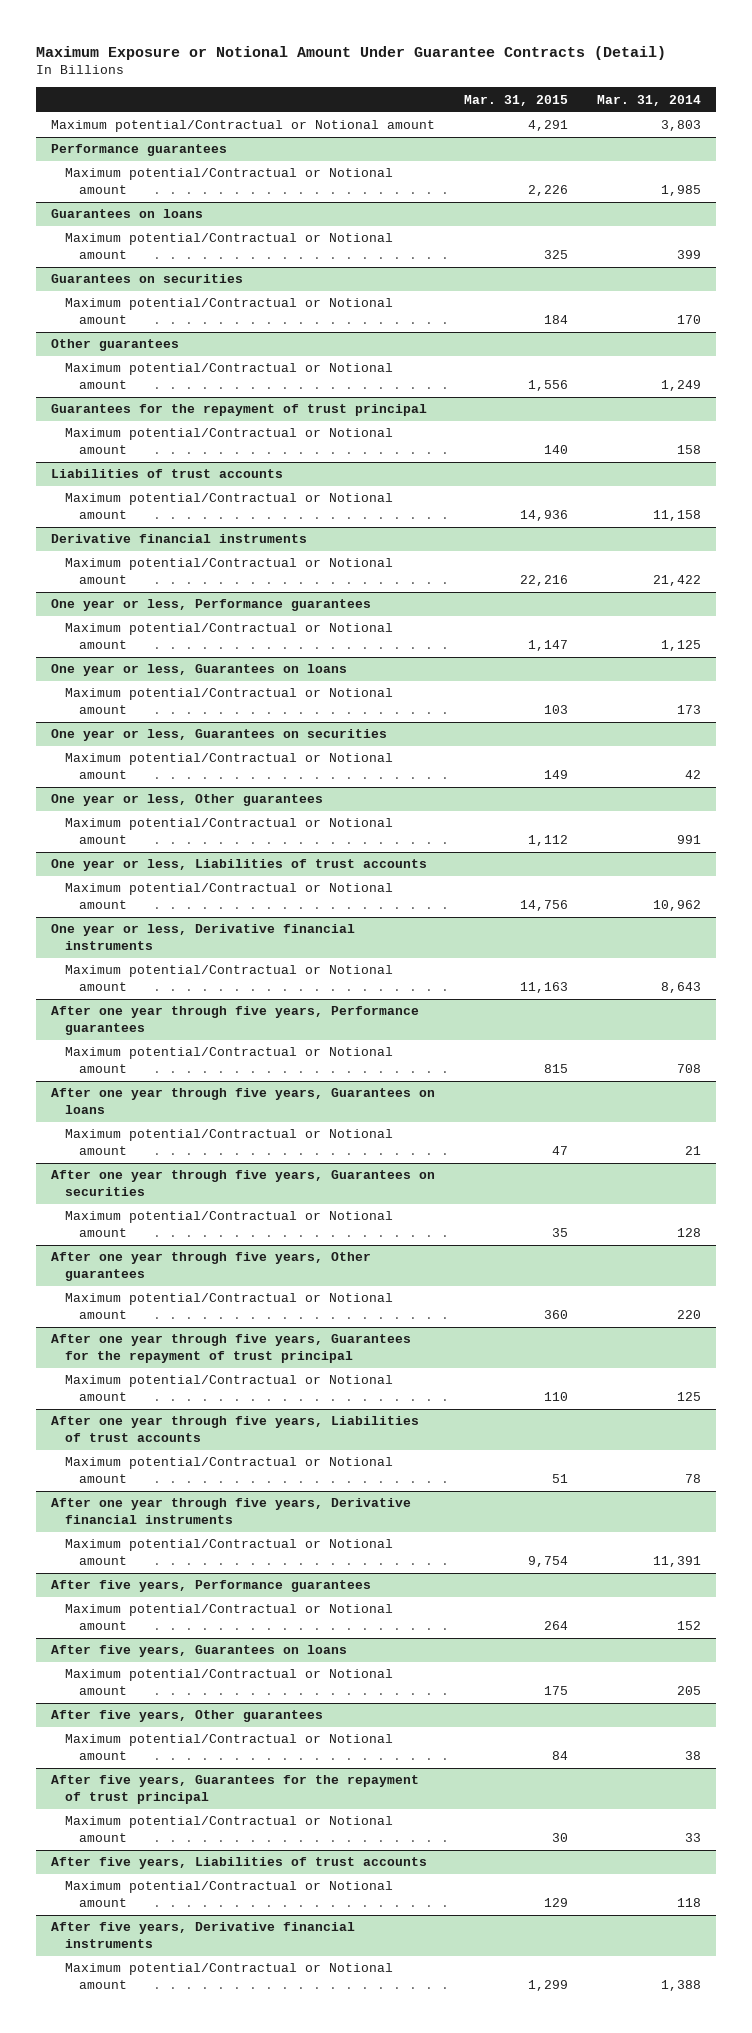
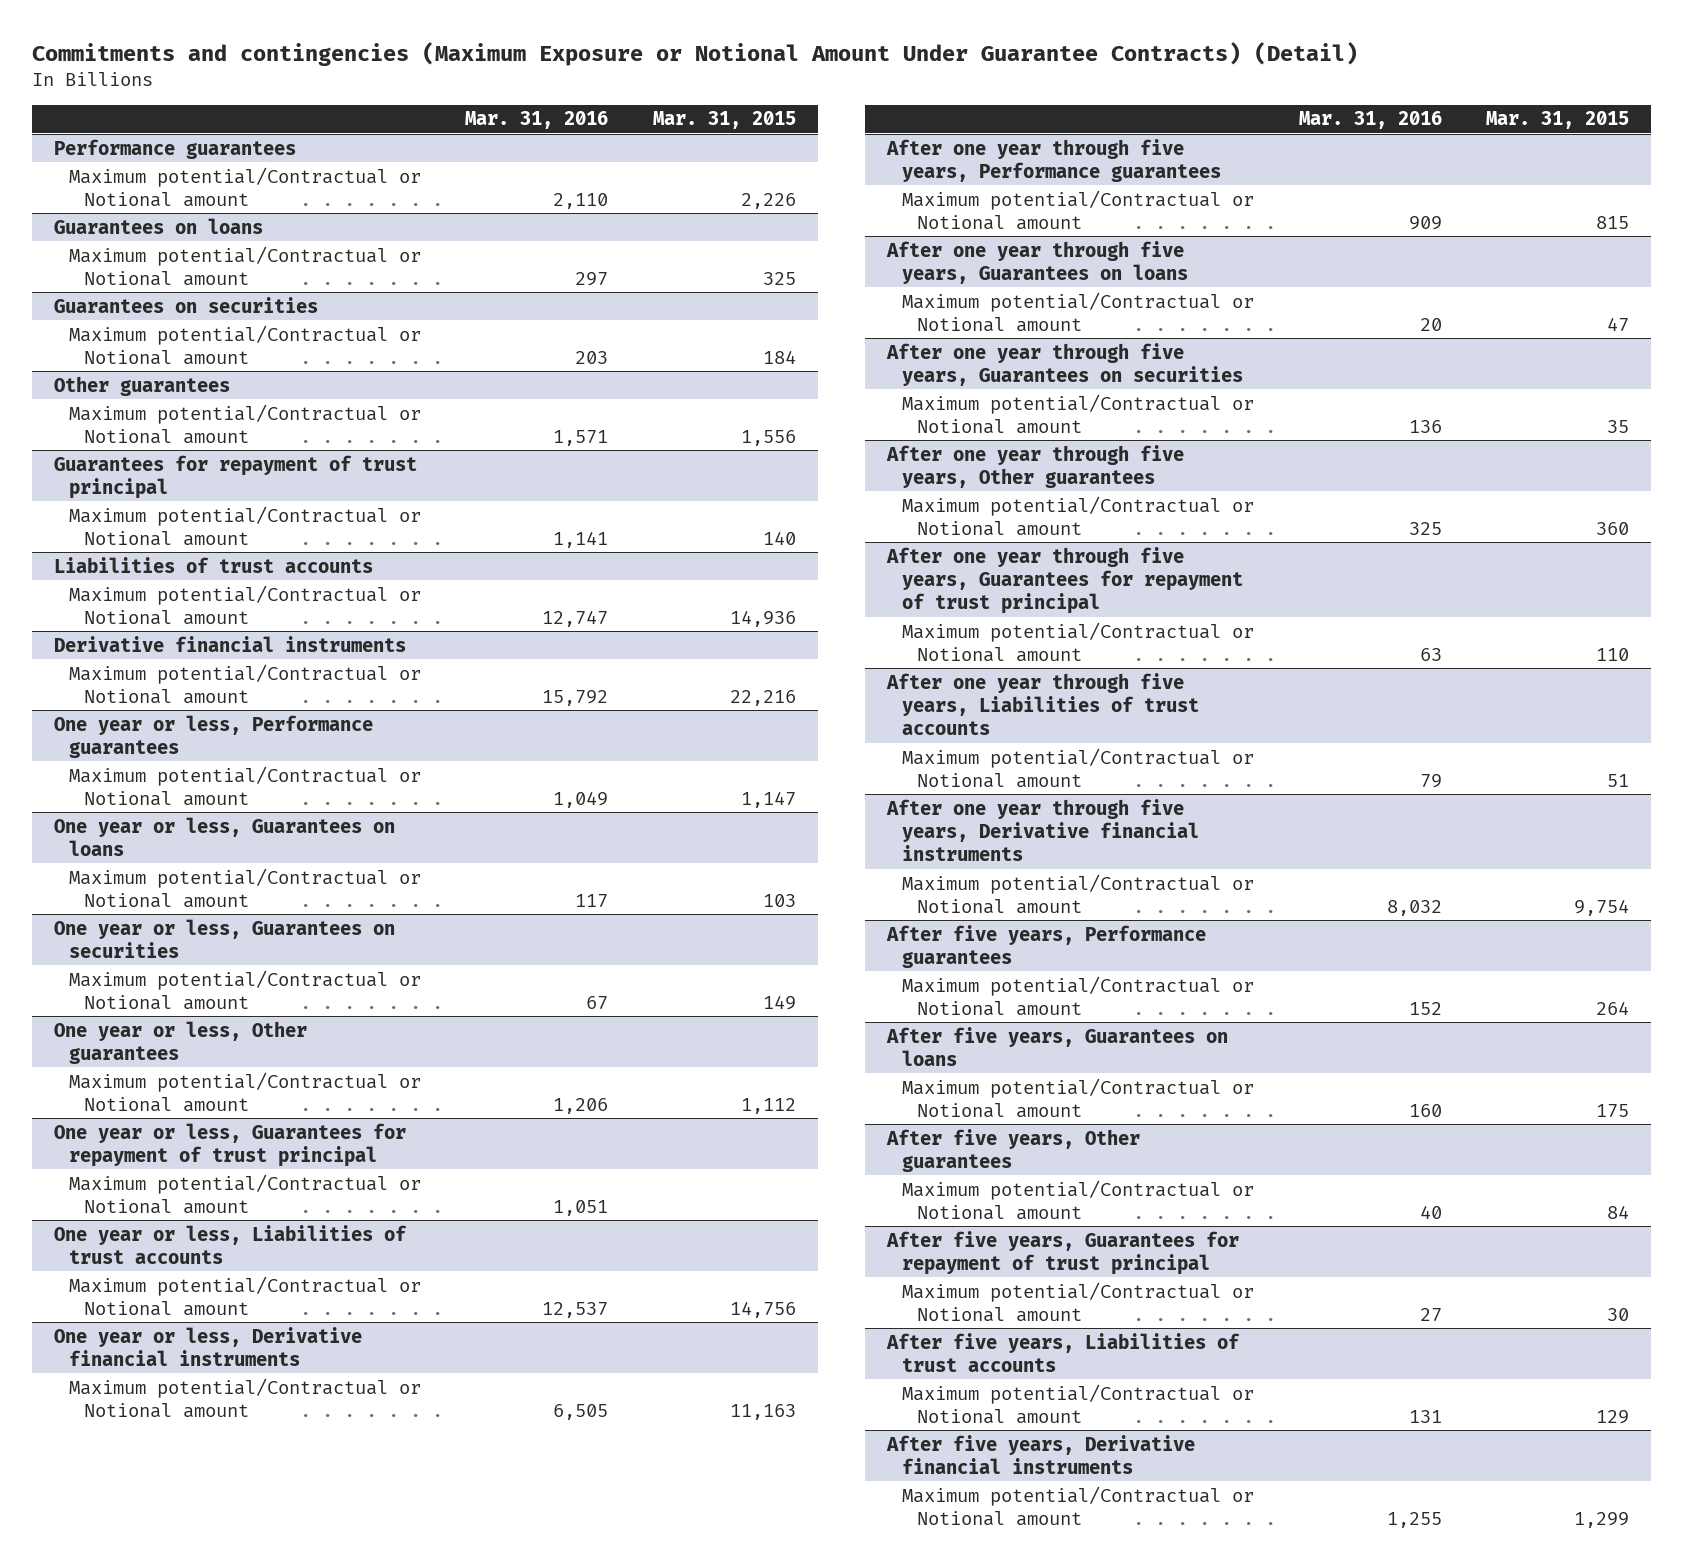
[36,45,667,60] Maximum Exposure or Notional Amount Under Guarantee Contracts (Detail) -> [31,41,1358,66] Commitments and contingencies (Maximum Exposure or Notional Amount Under Guarantee Contracts) (Detail)
[597,94,702,106] Mar. 31, 2014 -> none
none -> [465,111,609,130] Mar. 31, 2016
[50,120,435,133] Maximum potential/Contractual or Notional amount -> none
[50,404,427,417] Guarantees for the repayment of trust principal -> [54,454,418,499] Guarantees for repayment of trust principal
none -> [54,1122,407,1167] One year or less, Guarantees for repayment of trust principal
none -> [68,1173,421,1214] Maximum potential/Contractual or Notional amount
[50,1334,411,1364] After one year through five years, Guarantees for the repayment of trust principal -> [886,546,1243,615] After one year through five years, Guarantees for repayment of trust principal
[50,1775,419,1805] After five years, Guarantees for the repayment of trust principal -> [886,1230,1240,1275] After five years, Guarantees for repayment of trust principal

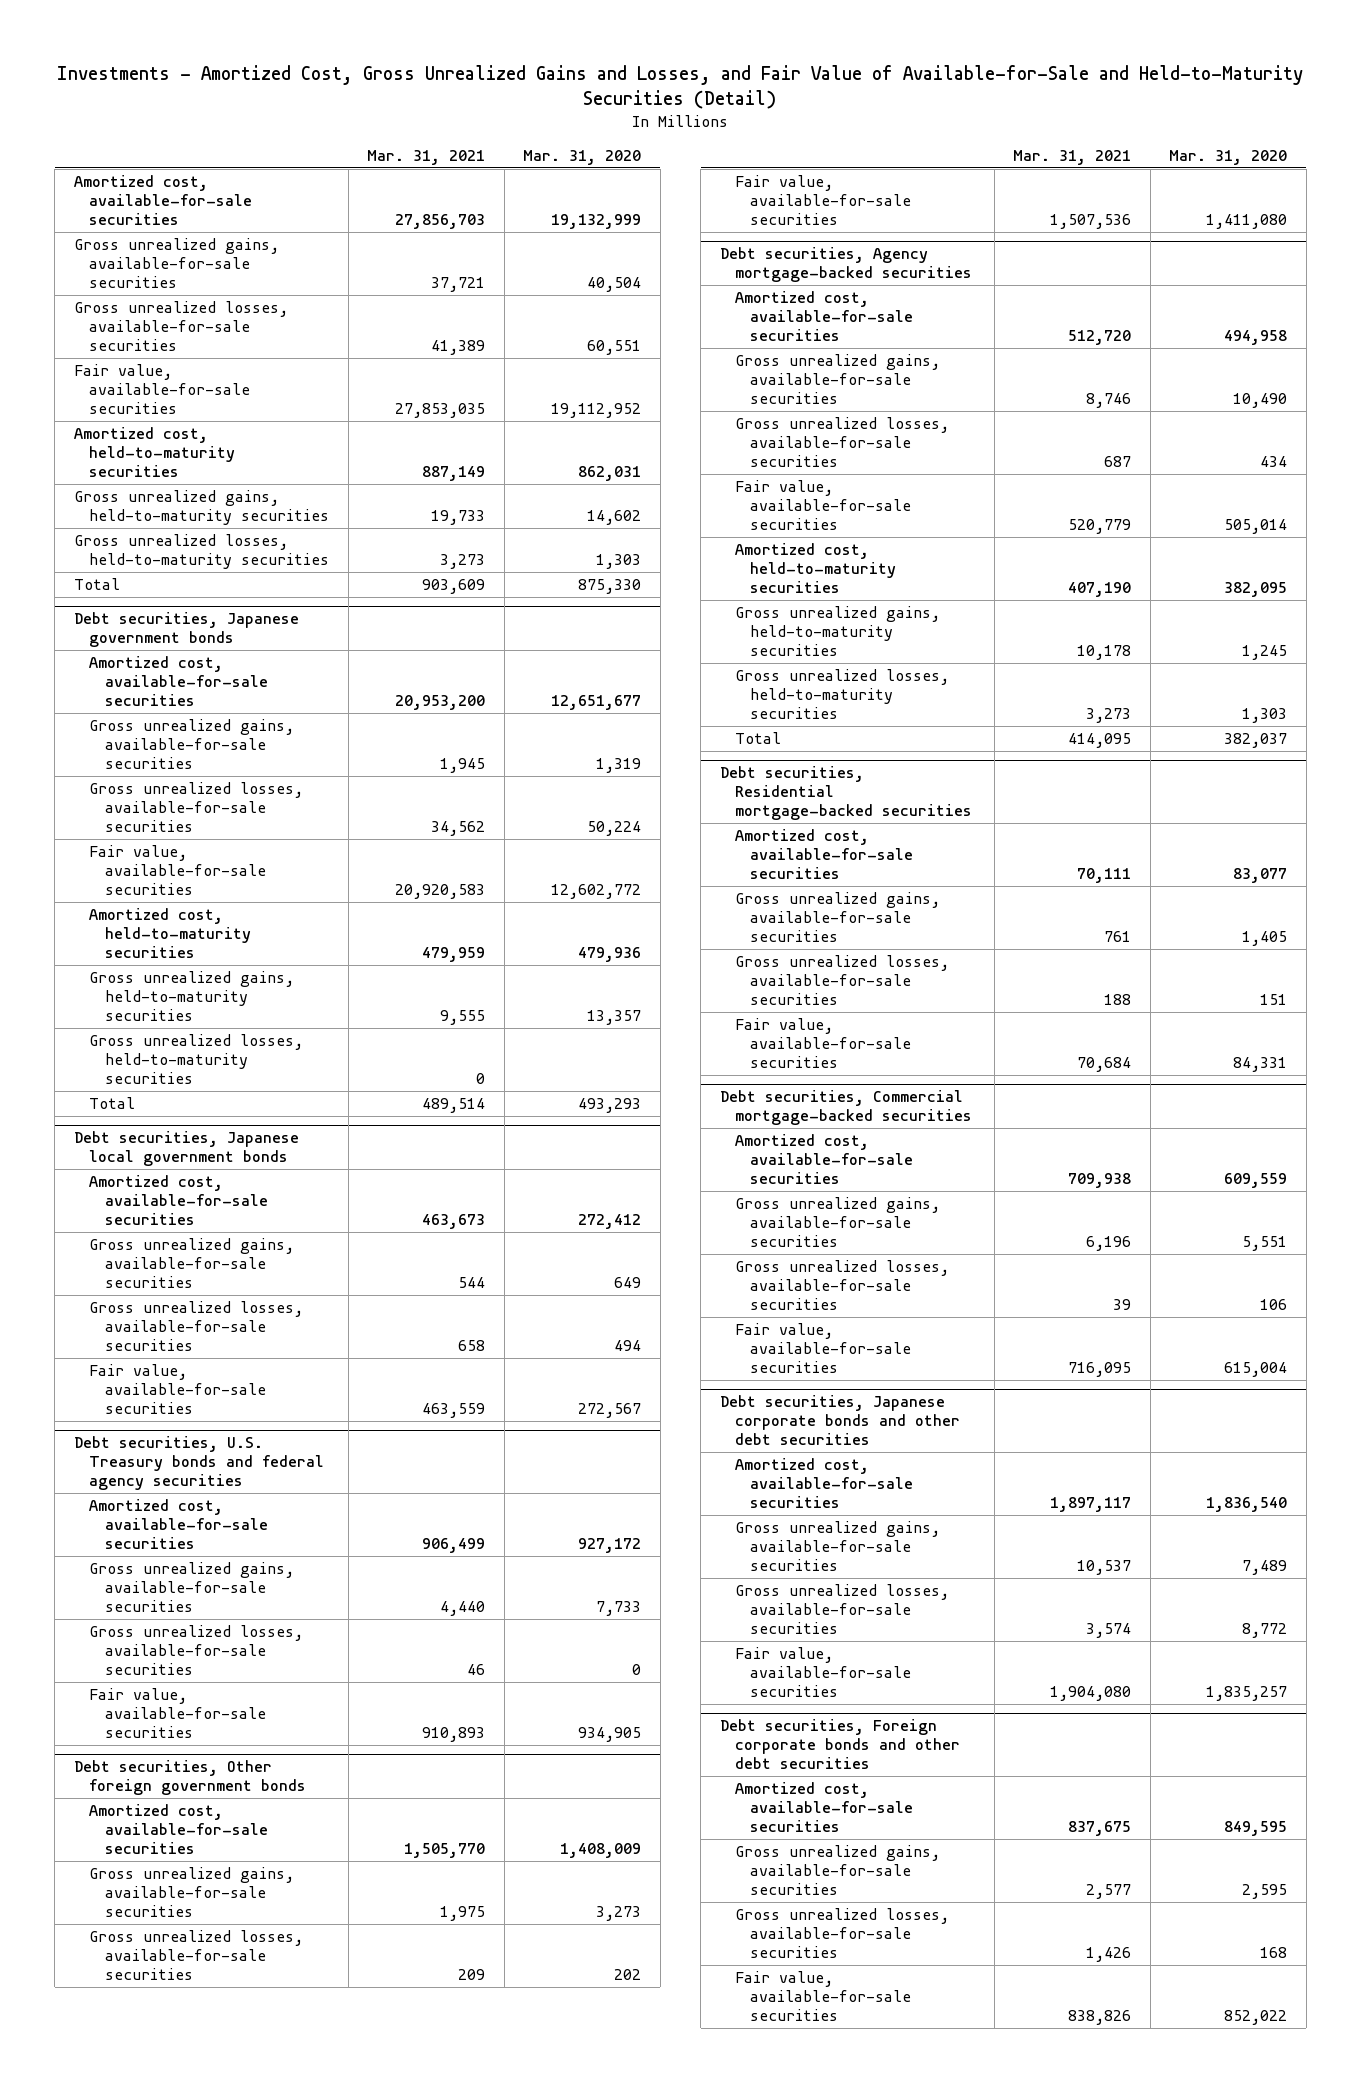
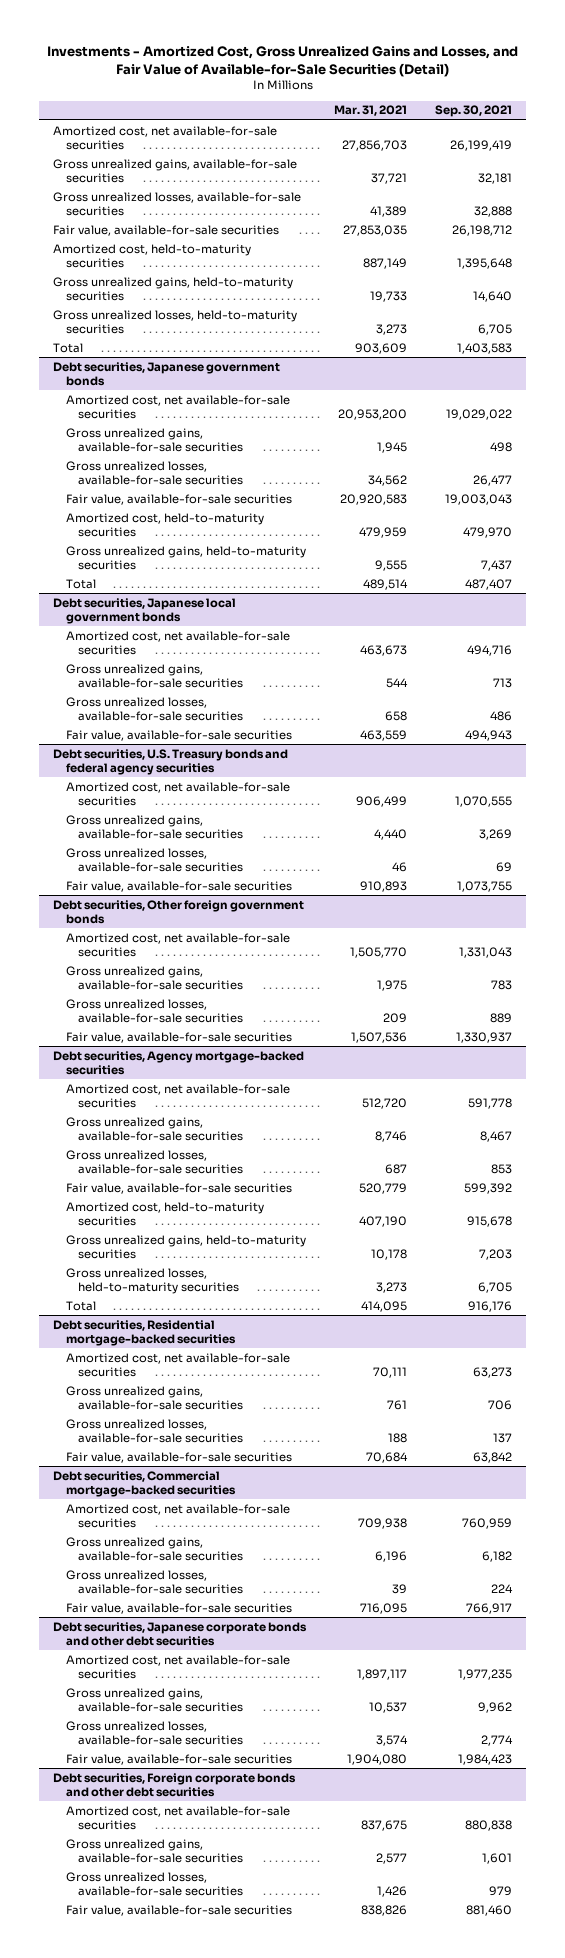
[57,65,1304,110] Investments - Amortized Cost, Gross Unrealized Gains and Losses, and Fair Value of Available-for-Sale and Held-to-Maturity Securities (Detail) -> [46,46,518,78] Investments - Amortized Cost, Gross Unrealized Gains and Losses, and Fair Value of Available-for-Sale Securities (Detail)
[523,150,642,166] Mar. 31, 2020 -> none
none -> [435,105,513,118] Sep. 30, 2021
[73,174,253,225] Amortized cost, available-for-sale securities -> [53,125,278,150] Amortized cost, net available-for-sale securities
[89,655,268,706] Amortized cost, available-for-sale securities -> [65,394,290,419] Amortized cost, net available-for-sale securities
[89,1033,304,1084] Gross unrealized losses, held-to-maturity securities -> none
[89,1174,268,1225] Amortized cost, available-for-sale securities -> [65,630,290,655] Amortized cost, net available-for-sale securities
[89,1498,268,1549] Amortized cost, available-for-sale securities -> [65,781,290,806] Amortized cost, net available-for-sale securities
[89,1803,268,1854] Amortized cost, available-for-sale securities -> [65,932,290,957] Amortized cost, net available-for-sale securities
[735,290,914,341] Amortized cost, available-for-sale securities -> [65,1083,290,1108] Amortized cost, net available-for-sale securities
[735,828,914,879] Amortized cost, available-for-sale securities -> [65,1352,290,1377] Amortized cost, net available-for-sale securities
[735,1133,914,1184] Amortized cost, available-for-sale securities -> [65,1503,290,1528] Amortized cost, net available-for-sale securities
[735,1457,914,1508] Amortized cost, available-for-sale securities -> [65,1654,290,1679] Amortized cost, net available-for-sale securities
[735,1781,914,1832] Amortized cost, available-for-sale securities -> [65,1805,290,1830] Amortized cost, net available-for-sale securities

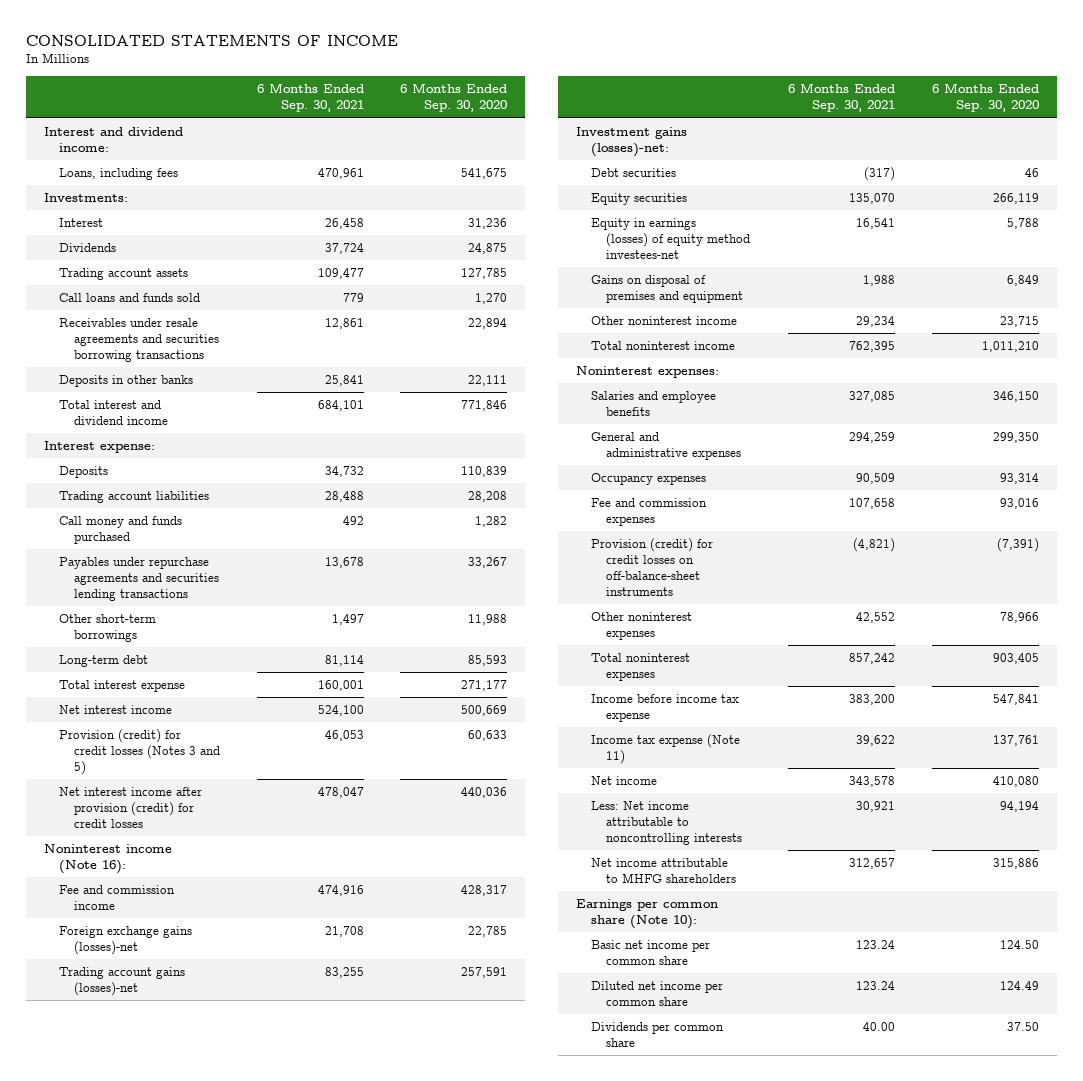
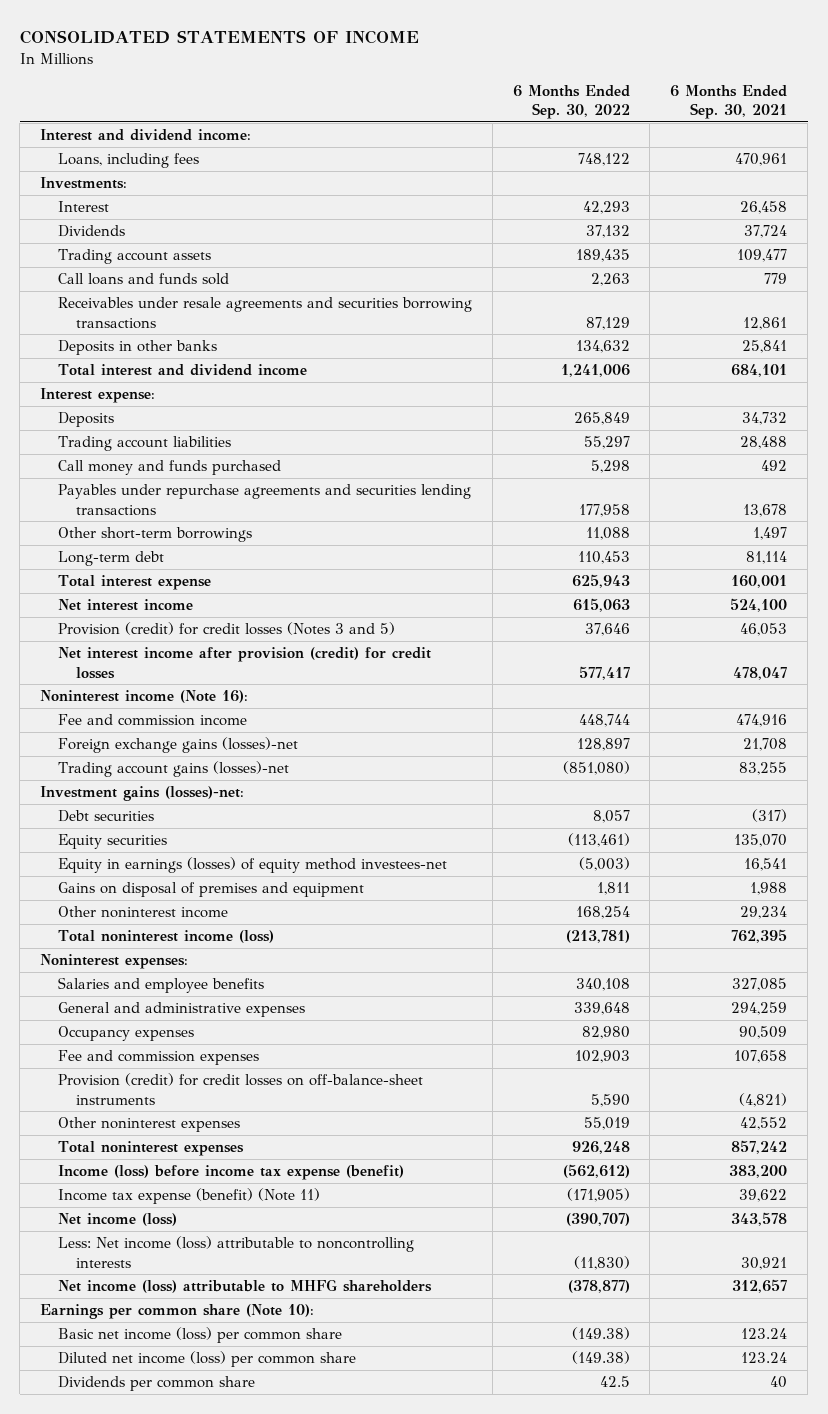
[399,83,507,113] 6 Months Ended Sep. 30, 2020 -> none
none -> [512,84,630,120] 6 Months Ended Sep. 30, 2022
[590,341,735,351] Total noninterest income -> [58,930,275,944] Total noninterest income (loss)
[590,694,739,723] Income before income tax expense -> [58,1165,405,1181] Income (loss) before income tax expense (benefit)
[590,734,740,765] Income tax expense (Note 11) -> [58,1188,321,1205] Income tax expense (benefit) (Note 11)
[590,776,657,786] Net income -> [58,1213,178,1227] Net income (loss)
[590,801,742,845] Less: Net income attributable to noncontrolling interests -> [58,1236,415,1268] Less: Net income (loss) attributable to noncontrolling interests
[590,858,736,884] Net income attributable to MHFG shareholders -> [58,1279,433,1294] Net income (loss) attributable to MHFG shareholders
[590,940,710,966] Basic net income per common share -> [58,1327,343,1344] Basic net income (loss) per common share
[590,981,723,1007] Diluted net income per common share -> [58,1351,357,1368] Diluted net income (loss) per common share
[863,1022,896,1032] 40.00 -> [770,1376,788,1389] 40

